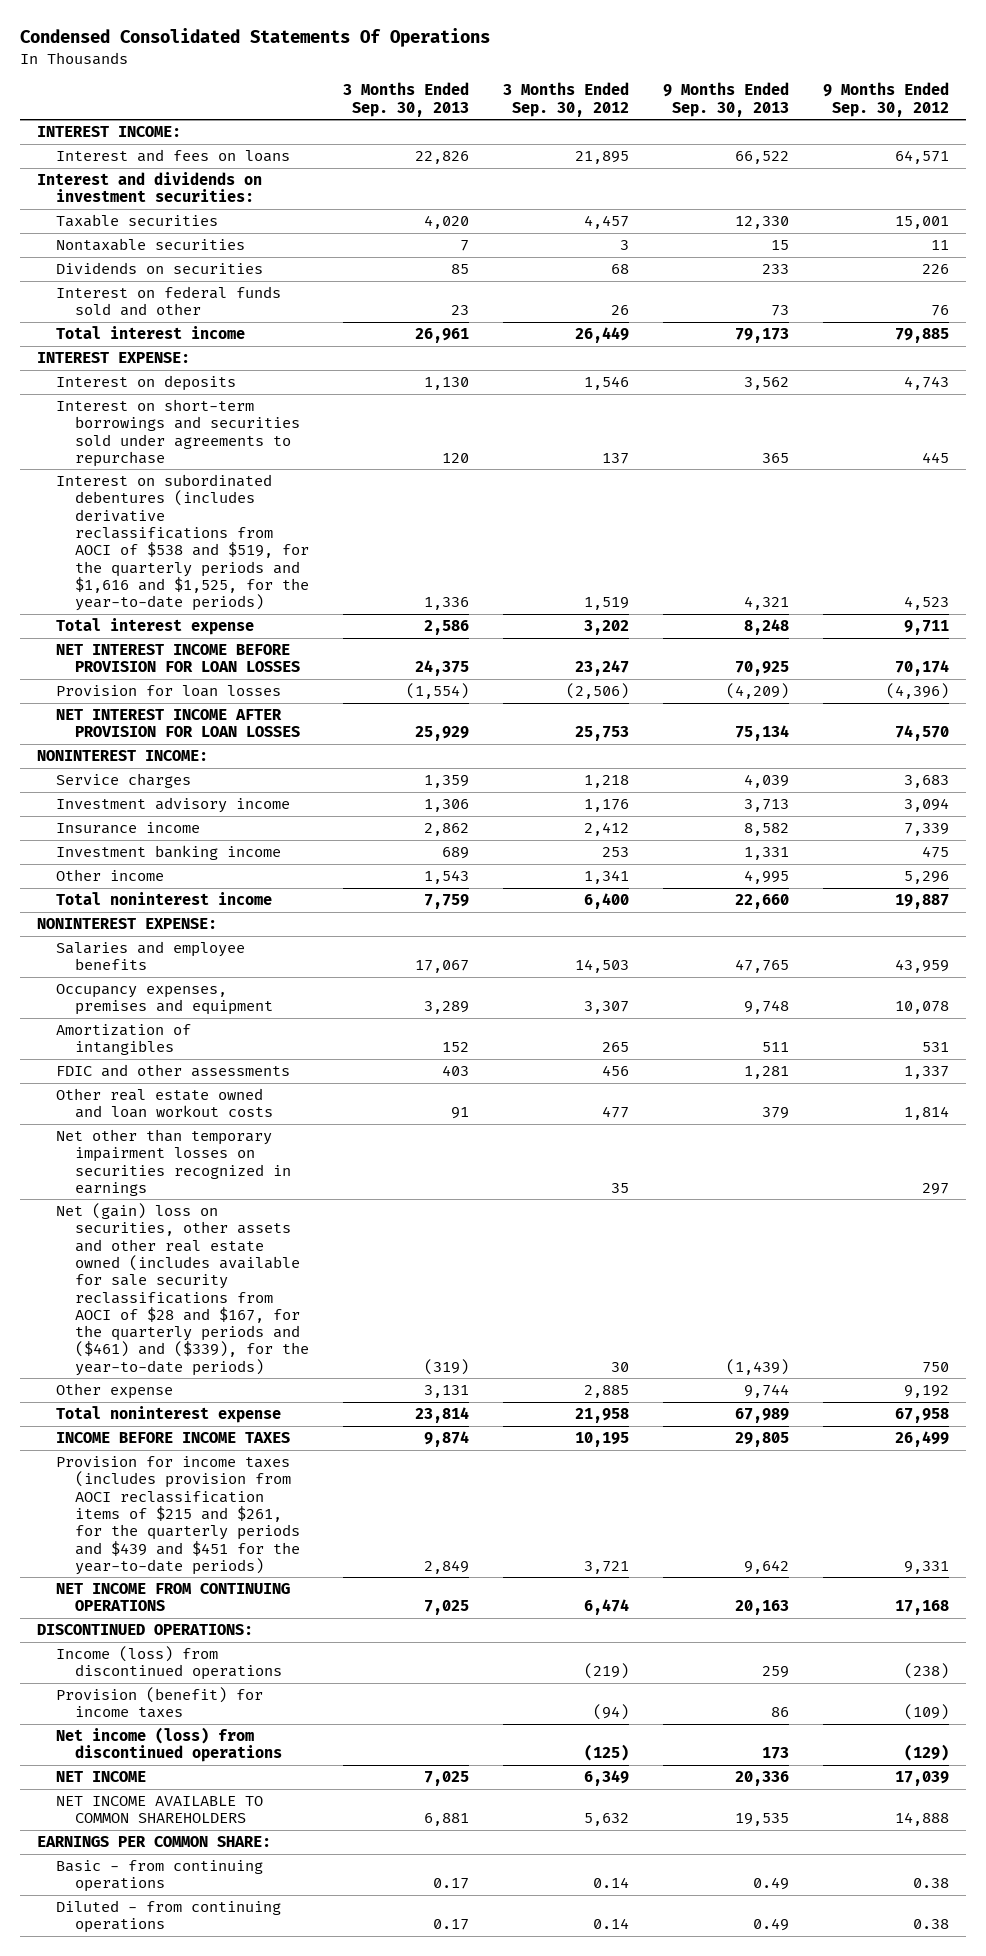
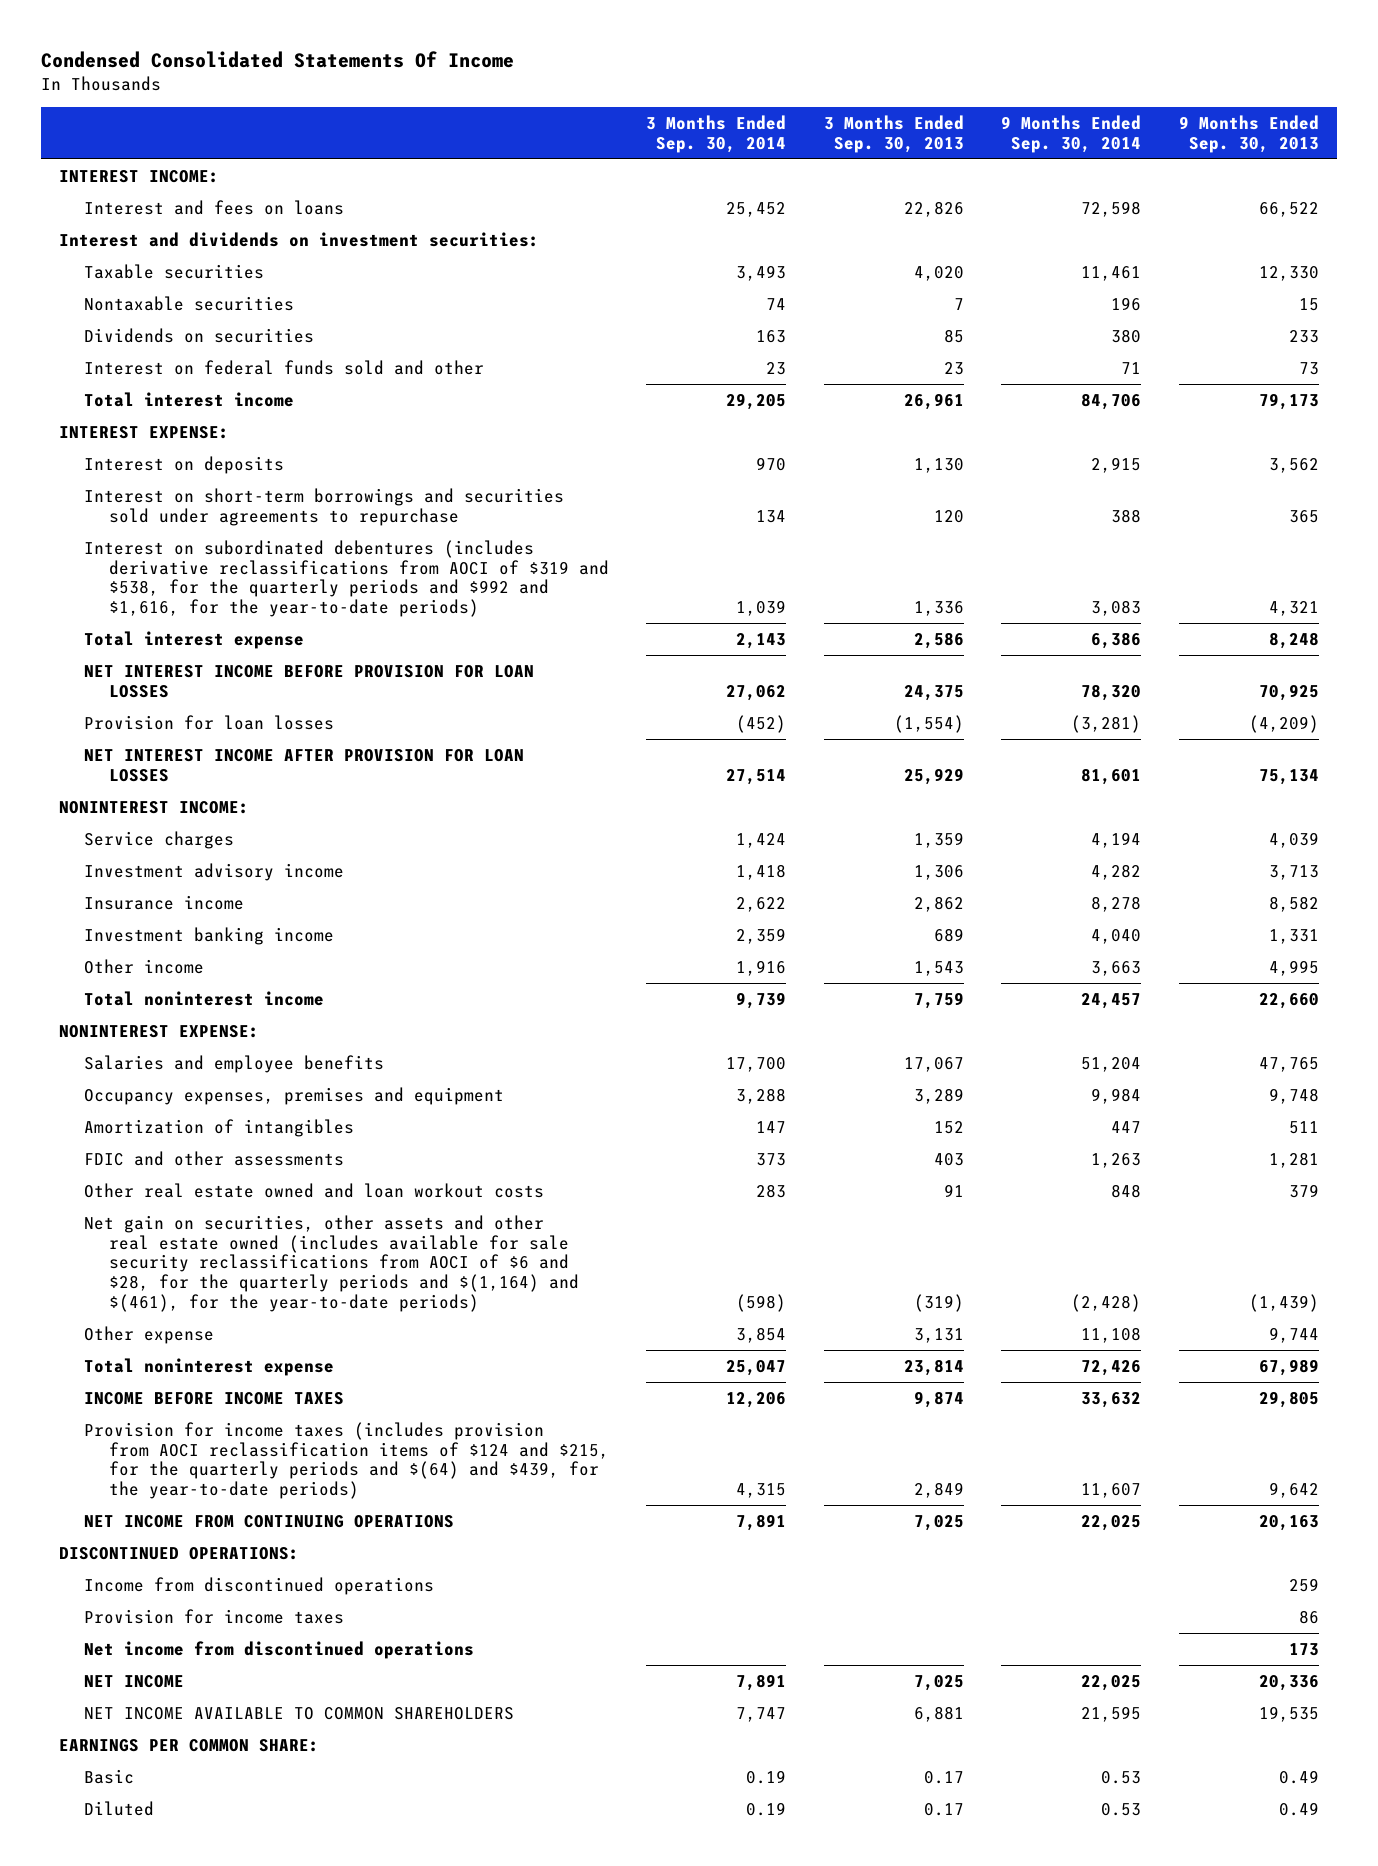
[20,28,491,48] Condensed Consolidated Statements Of Operations -> [40,51,514,69] Condensed Consolidated Statements Of Income
[502,82,629,117] 3 Months Ended Sep. 30, 2012 -> none
[822,82,949,117] 9 Months Ended Sep. 30, 2012 -> none
none -> [646,114,787,153] 3 Months Ended Sep. 30, 2014
none -> [1001,114,1142,153] 9 Months Ended Sep. 30, 2014
[55,474,309,612] Interest on subordinated debentures (includes derivative reclassifications from AOCI of $538 and $519, for the quarterly periods and $1,616 and $1,525, for the year-to-date periods) -> [84,539,609,618] Interest on subordinated debentures (includes derivative reclassifications from AOCI of $319 and $538, for the quarterly periods and $992 and $1,616, for the year-to-date periods)
[55,1129,291,1196] Net other than temporary impairment losses on securities recognized in earnings -> none
[55,1203,309,1376] Net (gain) loss on securities, other assets and other real estate owned (includes available for sale security reclassifications from AOCI of $28 and $167, for the quarterly periods and ($461) and ($339), for the year-to-date periods) -> [84,1214,579,1313] Net gain on securities, other assets and other real estate owned (includes available for sale security reclassifications from AOCI of $6 and $28, for the quarterly periods and $(1,164) and $(461), for the year-to-date periods)
[55,1456,300,1575] Provision for income taxes (includes provision from AOCI reclassification items of $215 and $261, for the quarterly periods and $439 and $451 for the year-to-date periods) -> [84,1421,609,1500] Provision for income taxes (includes provision from AOCI reclassification items of $124 and $215, for the quarterly periods and $(64) and $439, for the year-to-date periods)
[55,1646,282,1681] Income (loss) from discontinued operations -> [84,1576,435,1595] Income from discontinued operations
[55,1687,263,1719] Provision (benefit) for income taxes -> [84,1608,345,1624] Provision for income taxes
[55,1727,282,1763] Net income (loss) from discontinued operations -> [84,1640,475,1659] Net income from discontinued operations
[55,1860,263,1893] Basic - from continuing operations -> [84,1768,135,1784] Basic
[55,1900,281,1934] Diluted - from continuing operations -> [84,1800,155,1816] Diluted

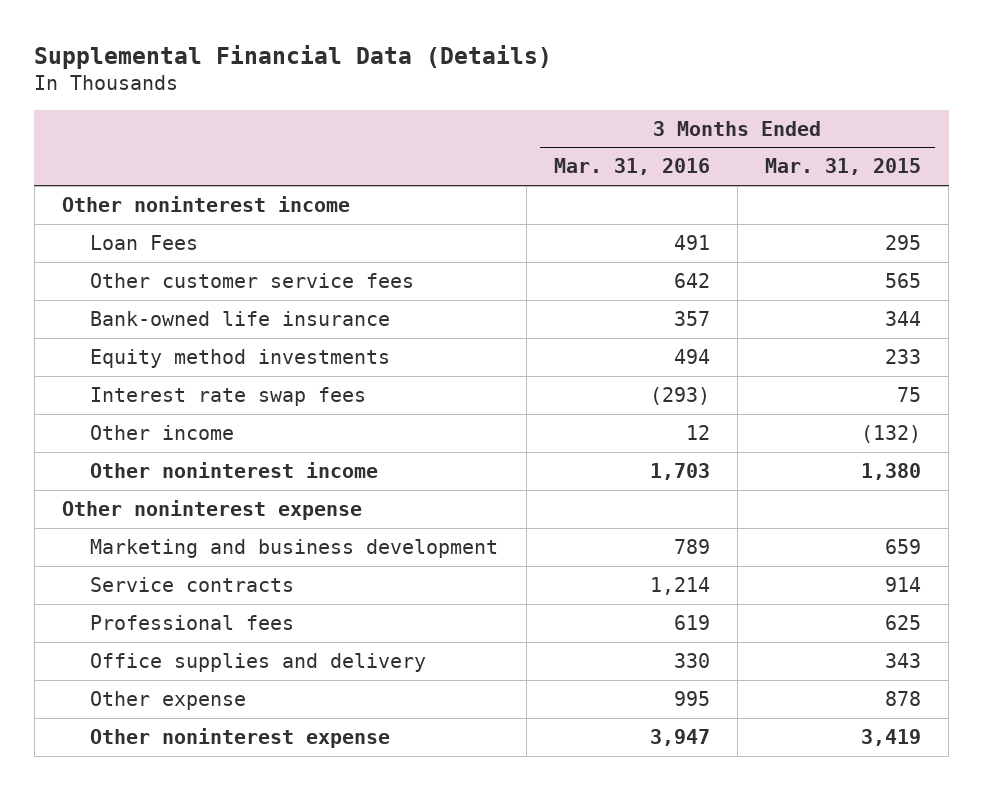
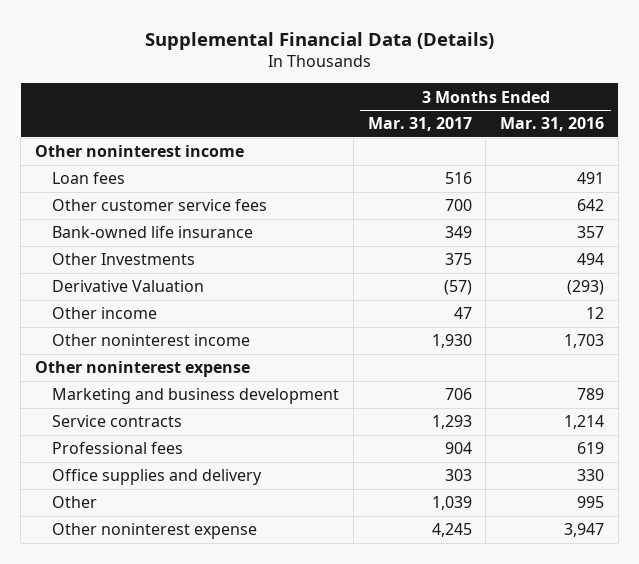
[764,158,921,176] Mar. 31, 2015 -> none
none -> [367,117,472,132] Mar. 31, 2017
[90,234,199,250] Loan Fees -> [52,172,126,185] Loan fees
[90,348,391,368] Equity method investments -> [52,253,196,266] Other Investments
[90,386,367,406] Interest rate swap fees -> [52,280,205,293] Derivative Valuation
[90,690,247,710] Other expense -> [52,496,98,509] Other

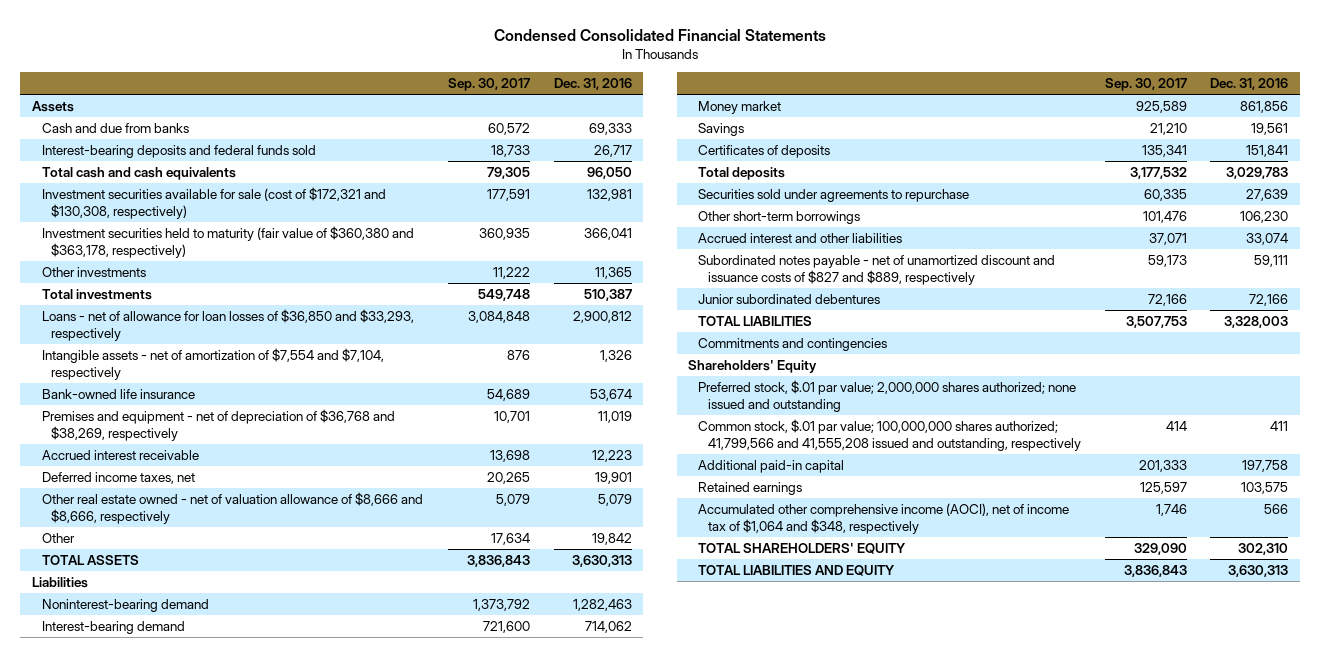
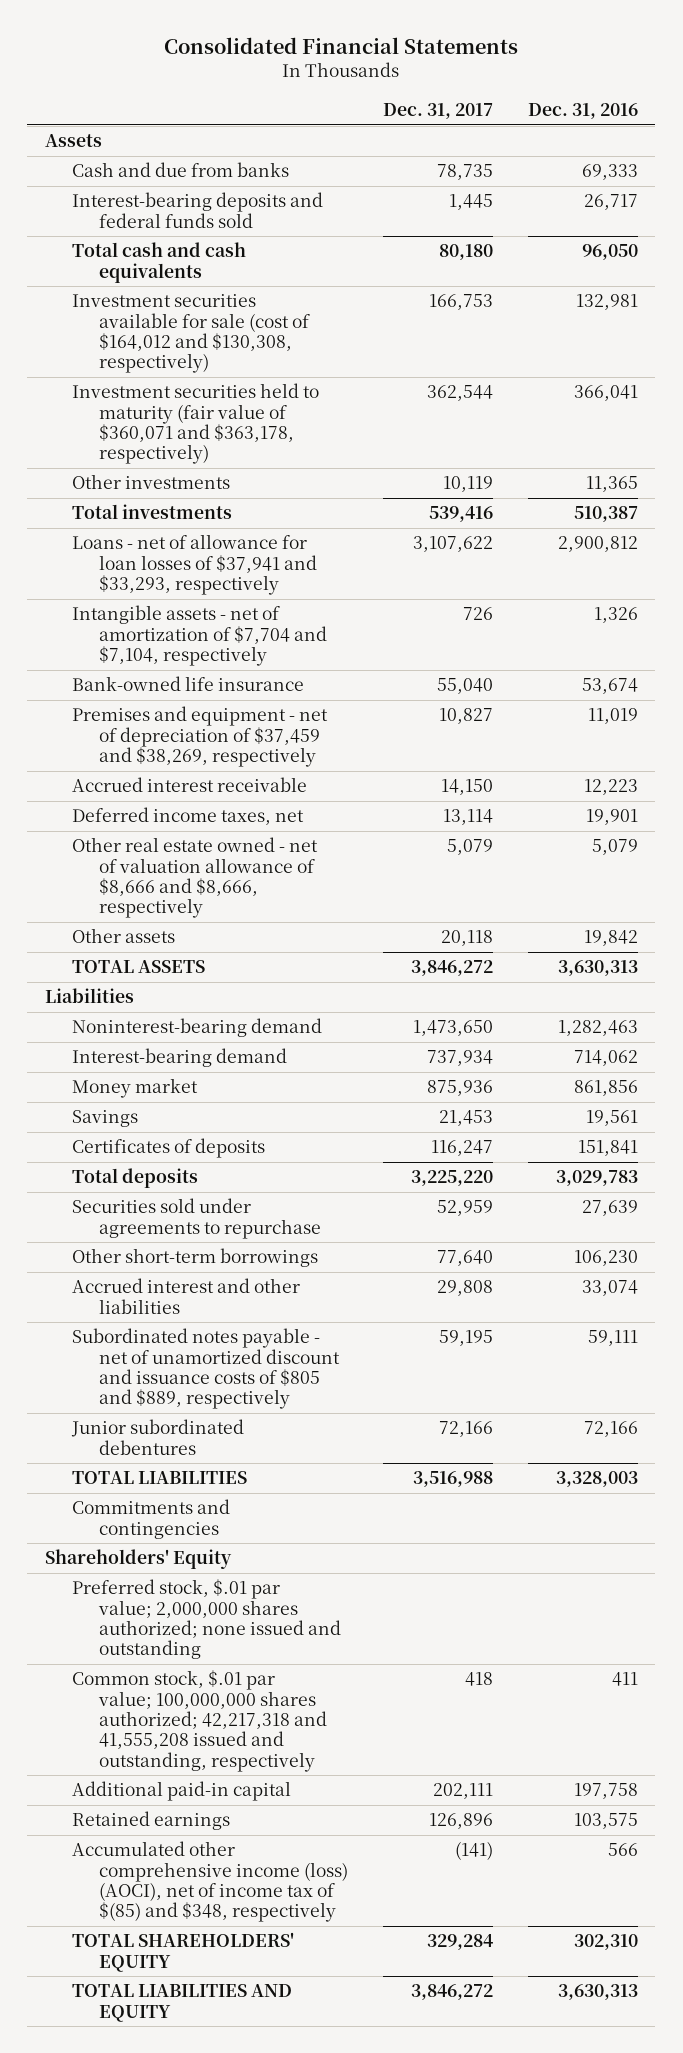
[493,28,826,41] Condensed Consolidated Financial Statements -> [164,36,519,54] Consolidated Financial Statements
[447,77,530,91] Sep. 30, 2017 -> none
none -> [383,102,494,119] Dec. 31, 2017
[41,187,386,219] Investment securities available for sale (cost of $172,321 and $130,308, respectively) -> [71,294,311,374] Investment securities available for sale (cost of $164,012 and $130,308, respectively)
[41,226,414,258] Investment securities held to maturity (fair value of $360,380 and $363,178, respectively) -> [71,383,319,465] Investment securities held to maturity (fair value of $360,071 and $363,178, respectively)
[41,309,414,341] Loans - net of allowance for loan losses of $36,850 and $33,293, respectively -> [71,534,318,595] Loans - net of allowance for loan losses of $37,941 and $33,293, respectively
[41,348,384,380] Intangible assets - net of amortization of $7,554 and $7,104, respectively -> [71,605,328,666] Intangible assets - net of amortization of $7,704 and $7,104, respectively
[41,409,395,441] Premises and equipment - net of depreciation of $36,768 and $38,269, respectively -> [71,706,328,767] Premises and equipment - net of depreciation of $37,459 and $38,269, respectively
[41,533,75,544] Other -> [71,928,175,944] Other assets
[698,255,1056,285] Subordinated notes payable - net of unamortized discount and issuance costs of $827 and $889, respectively -> [71,1328,341,1410] Subordinated notes payable - net of unamortized discount and issuance costs of $805 and $889, respectively
[698,419,1081,451] Common stock, $.01 par value; 100,000,000 shares authorized; 41,799,566 and 41,555,208 issued and outstanding, respectively -> [71,1670,328,1772] Common stock, $.01 par value; 100,000,000 shares authorized; 42,217,318 and 41,555,208 issued and outstanding, respectively
[698,503,1070,534] Accumulated other comprehensive income (AOCI), net of income tax of $1,064 and $348, respectively -> [71,1841,349,1923] Accumulated other comprehensive income (loss) (AOCI), net of income tax of $(85) and $348, respectively

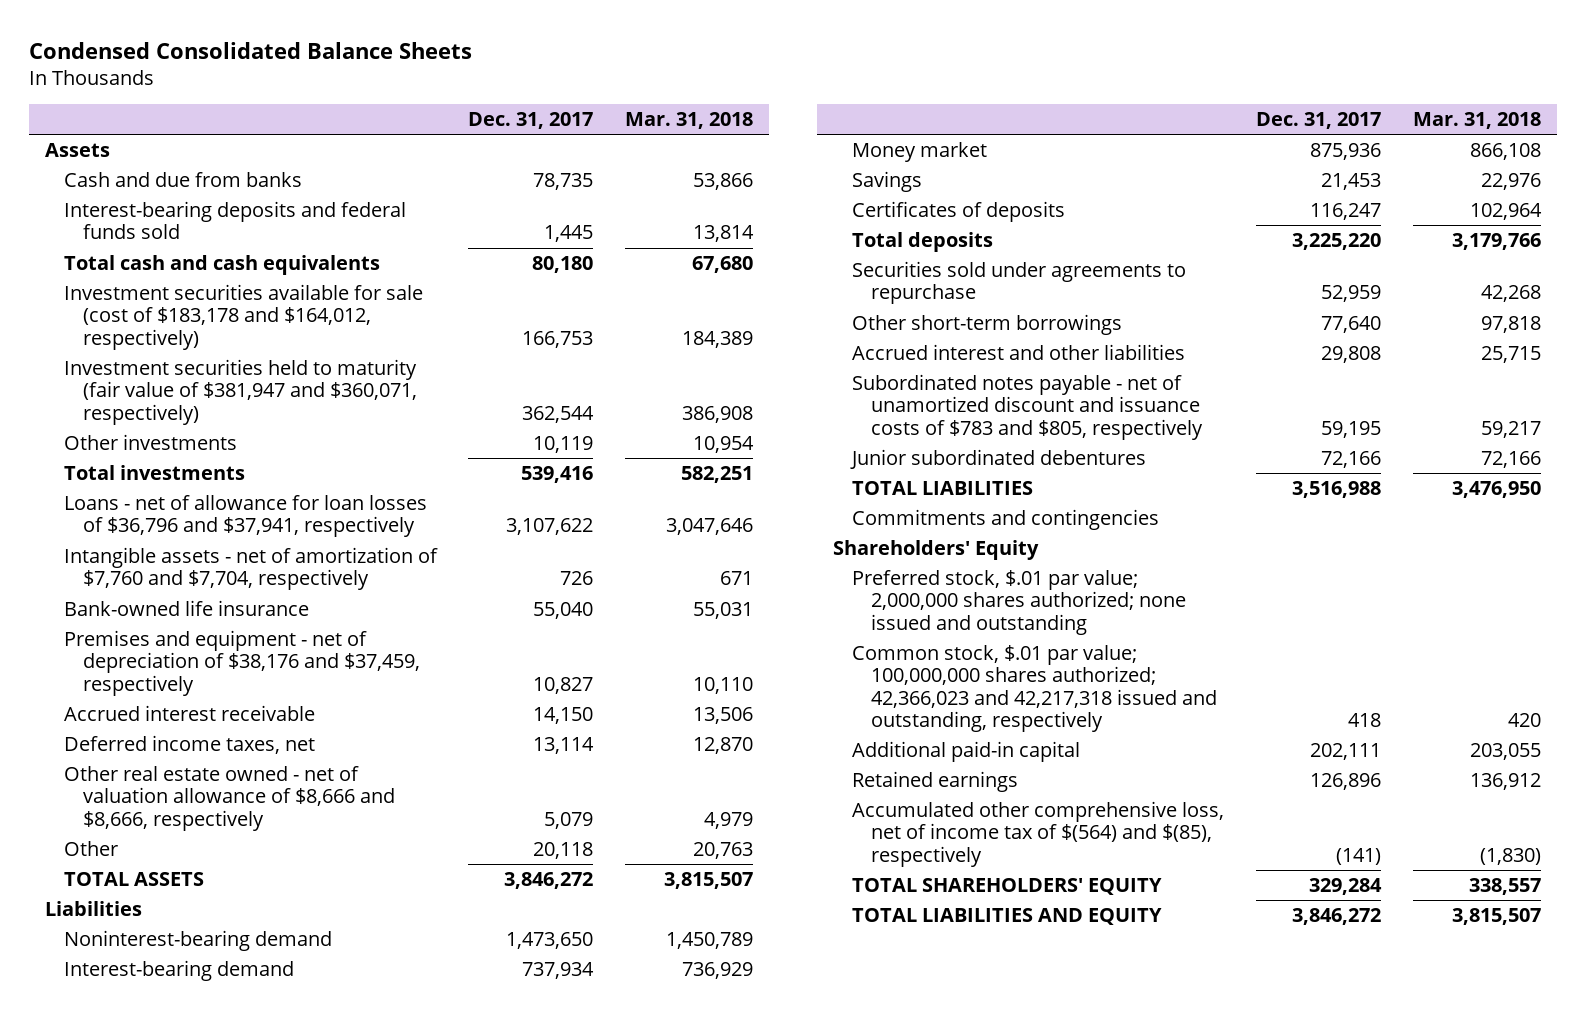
[164,36,519,54] Consolidated Financial Statements -> [28,41,472,59] Condensed Consolidated Balance Sheets
[527,102,638,119] Dec. 31, 2016 -> none
none -> [624,112,753,130] Mar. 31, 2018
[71,294,311,374] Investment securities available for sale (cost of $164,012 and $130,308, respectively) -> [63,283,423,350] Investment securities available for sale (cost of $183,178 and $164,012, respectively)
[71,383,319,465] Investment securities held to maturity (fair value of $360,071 and $363,178, respectively) -> [63,358,417,425] Investment securities held to maturity (fair value of $381,947 and $360,071, respectively)
[71,534,318,595] Loans - net of allowance for loan losses of $37,941 and $33,293, respectively -> [63,494,427,538] Loans - net of allowance for loan losses of $36,796 and $37,941, respectively
[71,605,328,666] Intangible assets - net of amortization of $7,704 and $7,104, respectively -> [63,546,438,591] Intangible assets - net of amortization of $7,760 and $7,704, respectively
[71,706,328,767] Premises and equipment - net of depreciation of $37,459 and $38,269, respectively -> [63,629,420,696] Premises and equipment - net of depreciation of $38,176 and $37,459, respectively
[71,928,175,944] Other assets -> [63,840,118,856] Other
[71,1328,341,1410] Subordinated notes payable - net of unamortized discount and issuance costs of $805 and $889, respectively -> [851,373,1203,440] Subordinated notes payable - net of unamortized discount and issuance costs of $783 and $805, respectively
[71,1670,328,1772] Common stock, $.01 par value; 100,000,000 shares authorized; 42,217,318 and 41,555,208 issued and outstanding, respectively -> [851,644,1217,733] Common stock, $.01 par value; 100,000,000 shares authorized; 42,366,023 and 42,217,318 issued and outstanding, respectively
[71,1841,349,1923] Accumulated other comprehensive income (loss) (AOCI), net of income tax of $(85) and $348, respectively -> [851,800,1224,867] Accumulated other comprehensive loss, net of income tax of $(564) and $(85), respectively

